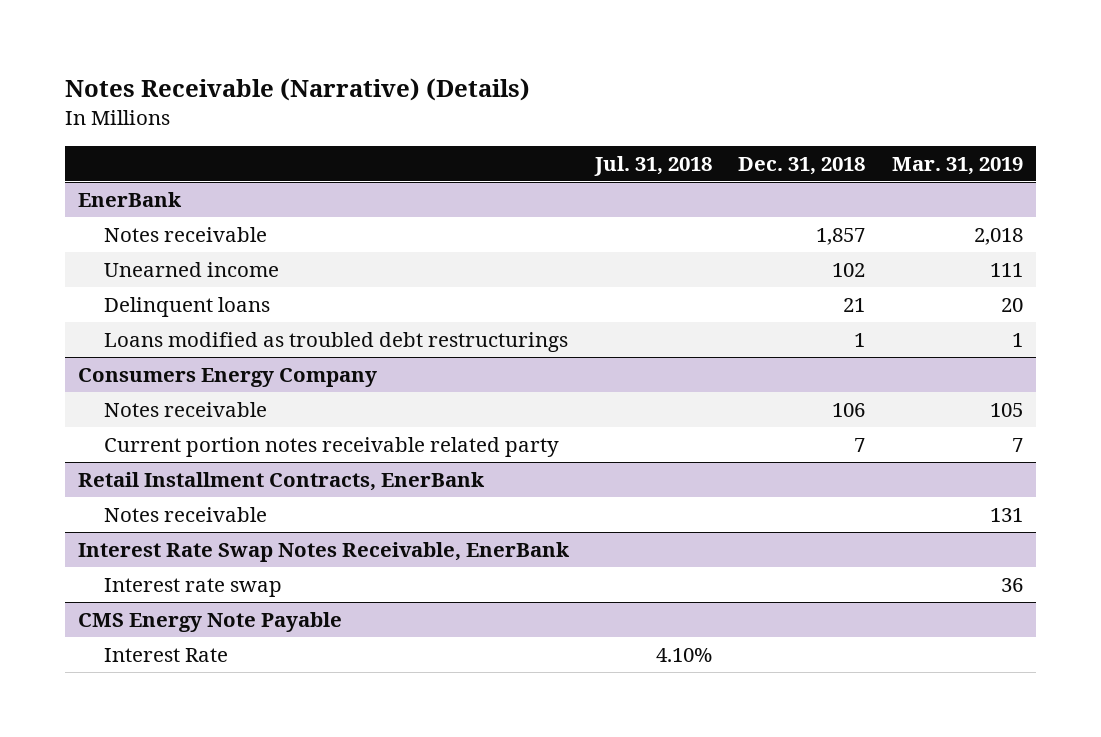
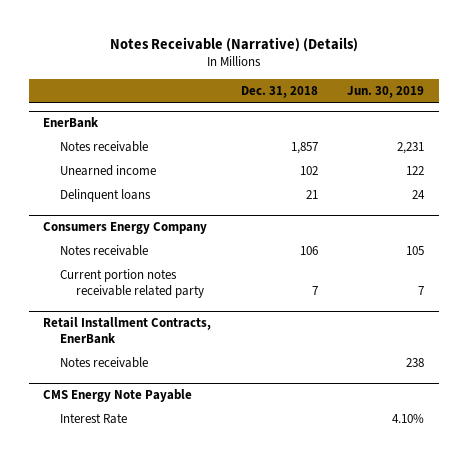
[594,155,713,176] Jul. 31, 2018 -> none
[891,156,1023,175] Mar. 31, 2019 -> none
none -> [347,85,425,98] Jun. 30, 2019
[104,331,569,352] Loans modified as troubled debt restructurings -> none
[78,541,571,562] Interest Rate Swap Notes Receivable, EnerBank -> none
[104,577,283,597] Interest rate swap -> none

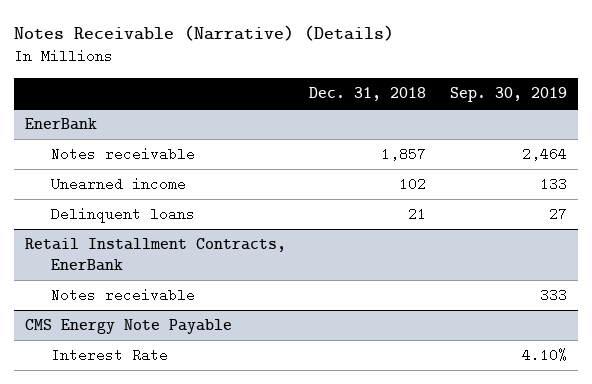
[347,85,425,98] Jun. 30, 2019 -> none
none -> [449,87,567,103] Sep. 30, 2019
[43,222,208,235] Consumers Energy Company -> none
[59,245,148,257] Notes receivable -> none
[59,269,205,299] Current portion notes receivable related party -> none

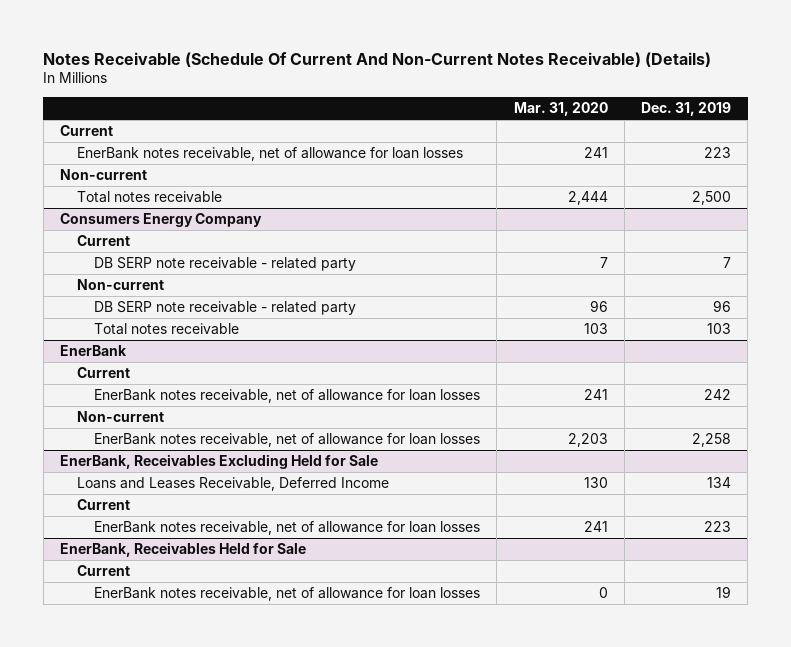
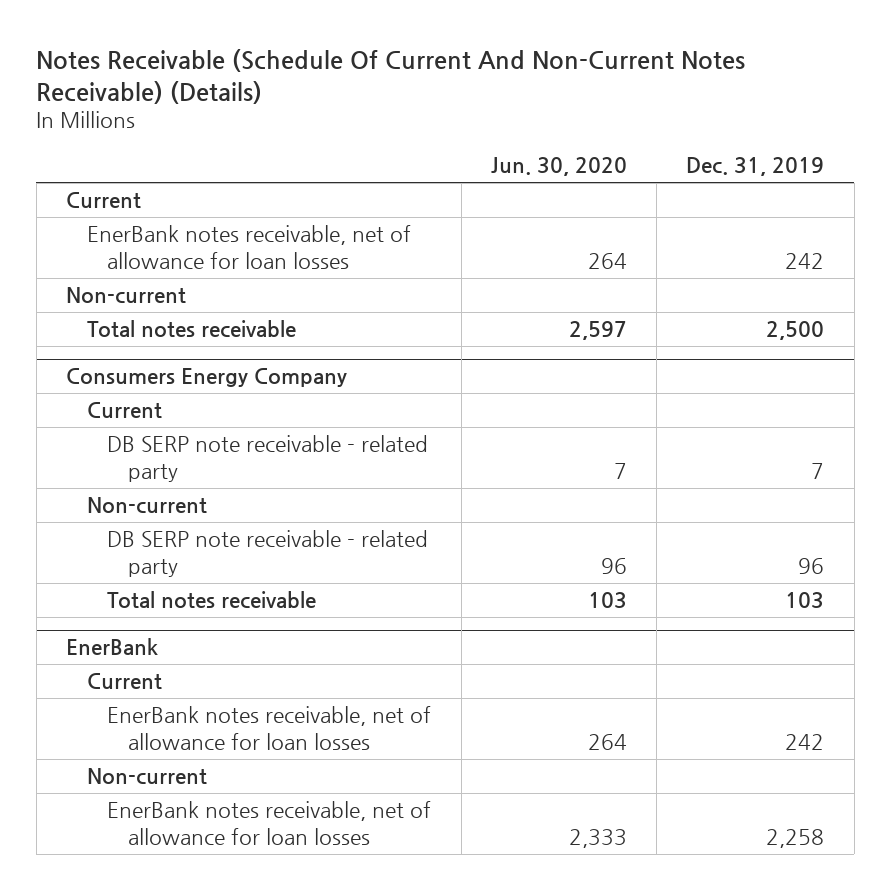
[513,102,608,117] Mar. 31, 2020 -> none
none -> [490,157,627,177] Jun. 30, 2020
[703,147,731,159] 223 -> [785,252,825,269] 242
[59,454,378,470] EnerBank, Receivables Excluding Held for Sale -> none
[77,477,390,492] Loans and Leases Receivable, Deferred Income -> none
[77,499,131,511] Current -> none
[94,521,481,536] EnerBank notes receivable, net of allowance for loan losses -> none
[59,542,306,558] EnerBank, Receivables Held for Sale -> none
[77,565,131,577] Current -> none
[94,587,481,602] EnerBank notes receivable, net of allowance for loan losses -> none

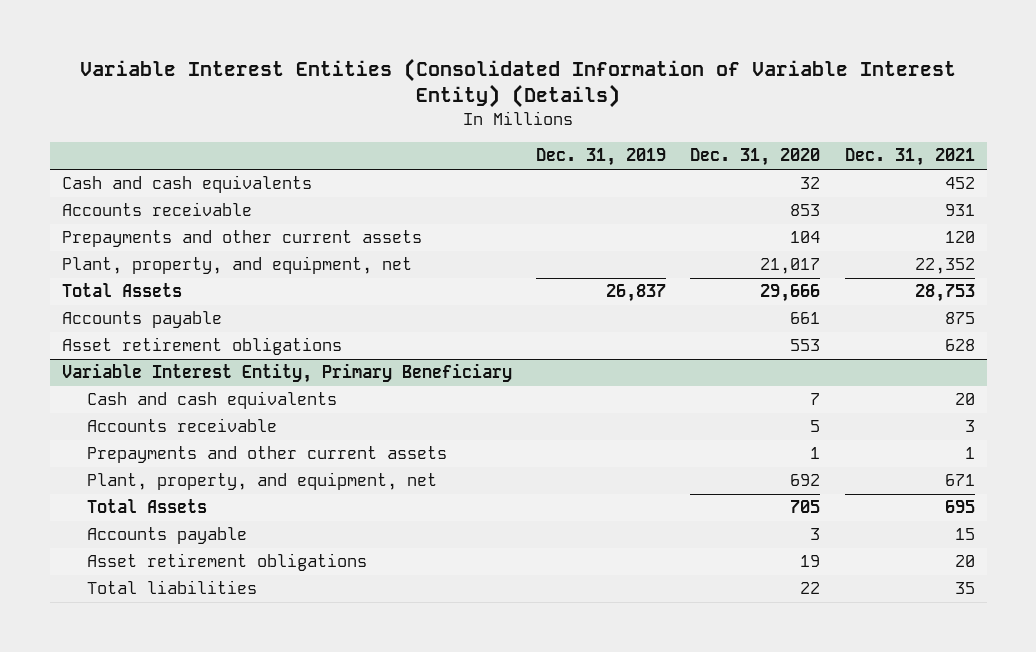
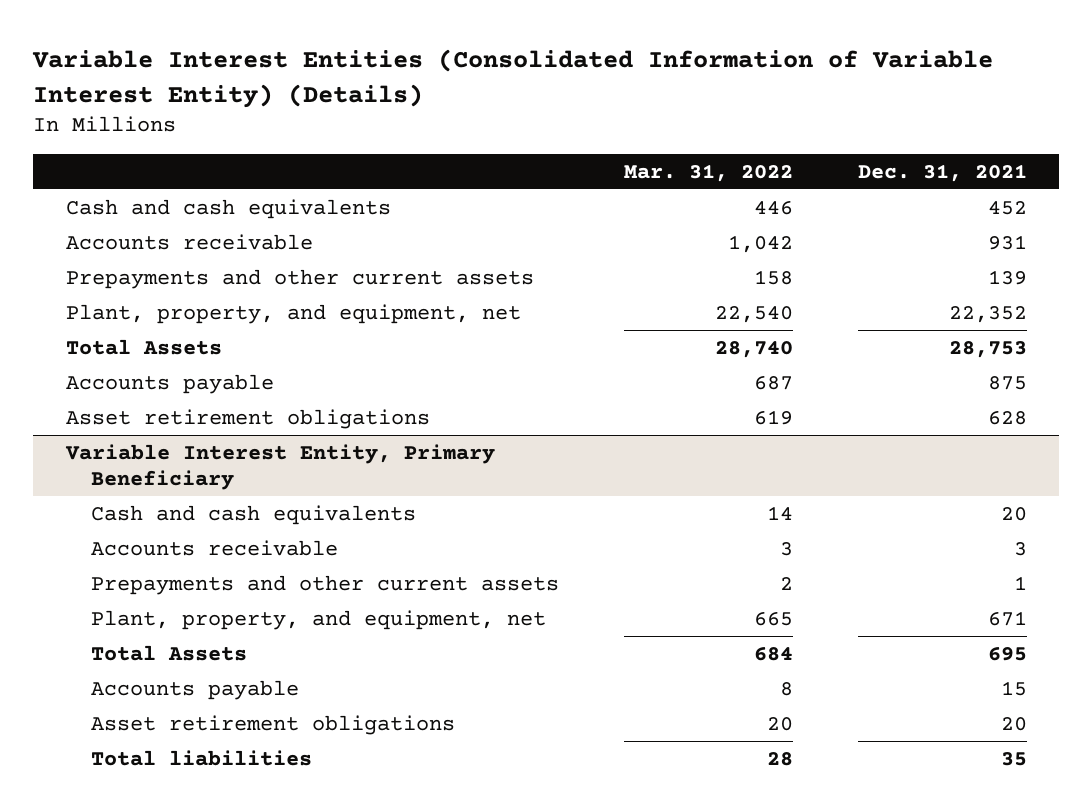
[536,148,667,167] Dec. 31, 2019 -> none
[690,148,821,167] Dec. 31, 2020 -> none
none -> [624,163,794,182] Mar. 31, 2022
[944,231,975,244] 120 -> [987,269,1027,285] 139

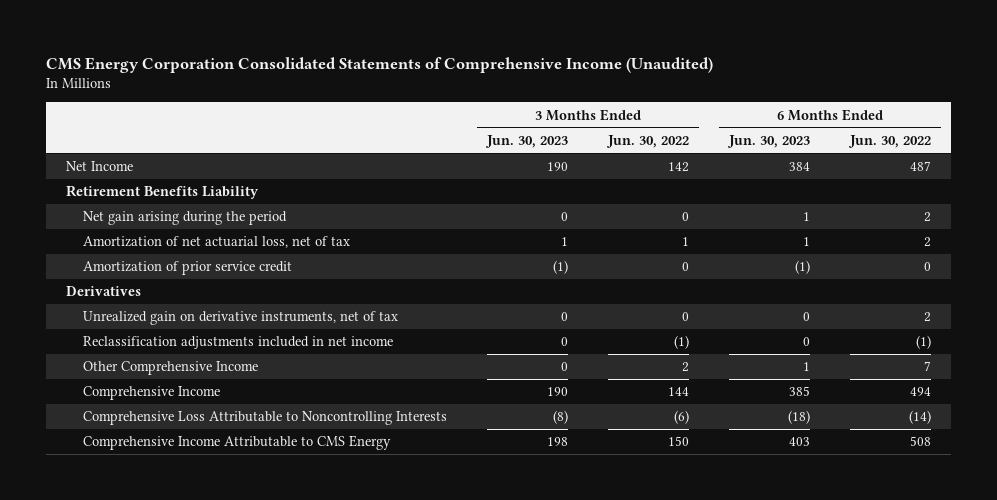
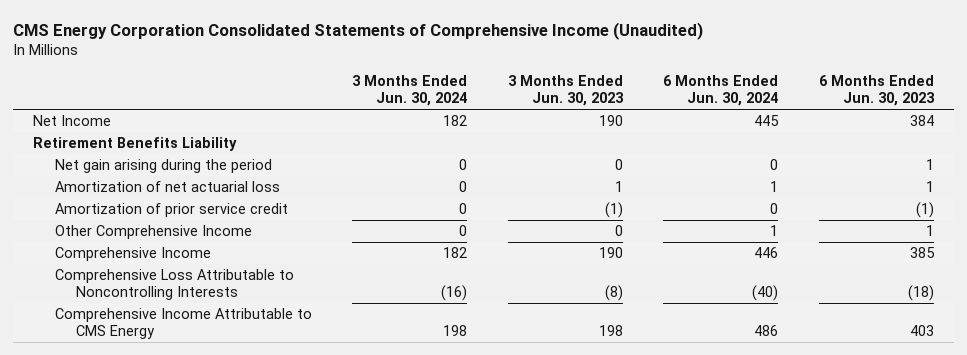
[605,134,689,148] Jun. 30, 2022 -> none
[847,134,931,148] Jun. 30, 2022 -> none
none -> [352,75,468,107] 3 Months Ended Jun. 30, 2024
none -> [663,75,779,107] 6 Months Ended Jun. 30, 2024
[82,236,350,249] Amortization of net actuarial loss, net of tax -> [54,181,280,193] Amortization of net actuarial loss
[66,286,142,297] Derivatives -> none
[82,311,398,326] Unrealized gain on derivative instruments, net of tax -> none
[82,336,393,350] Reclassification adjustments included in net income -> none

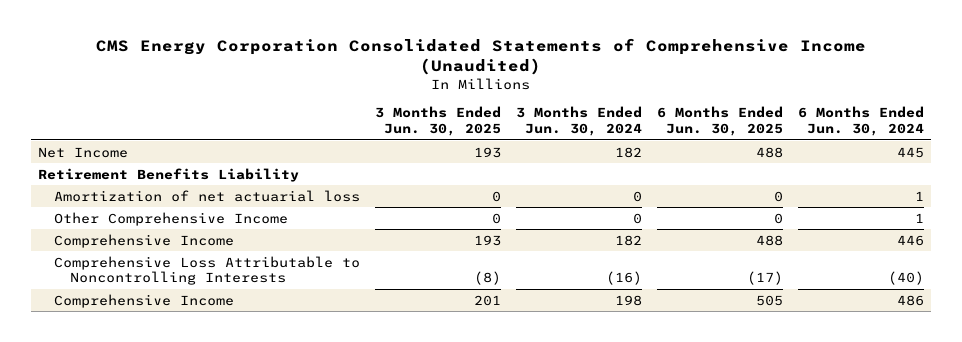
[507,75,624,107] 3 Months Ended Jun. 30, 2023 -> none
[818,75,935,107] 6 Months Ended Jun. 30, 2023 -> none
none -> [375,106,502,137] 3 Months Ended Jun. 30, 2025
none -> [656,106,783,137] 6 Months Ended Jun. 30, 2025
[54,159,272,174] Net gain arising during the period -> none
[54,203,288,218] Amortization of prior service credit -> none
[54,308,312,340] Comprehensive Income Attributable to CMS Energy -> [54,293,235,308] Comprehensive Income

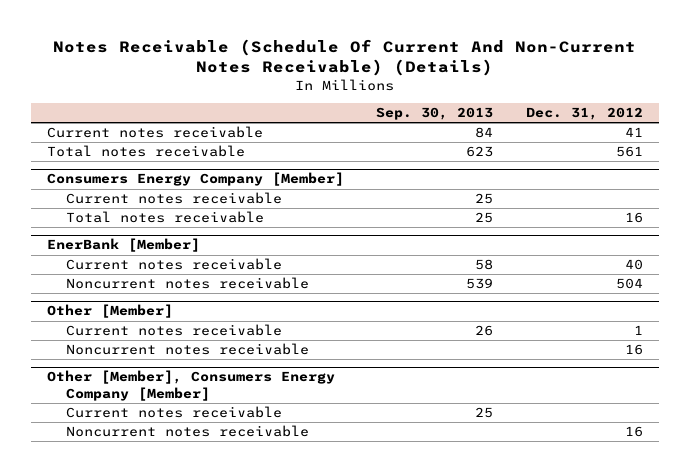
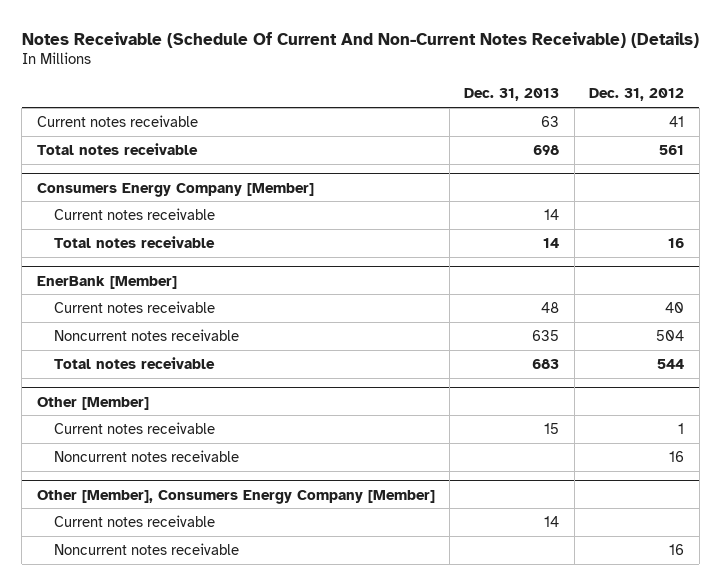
[376,106,494,120] Sep. 30, 2013 -> none
none -> [464,88,560,102] Dec. 31, 2013
none -> [54,356,216,369] Total notes receivable

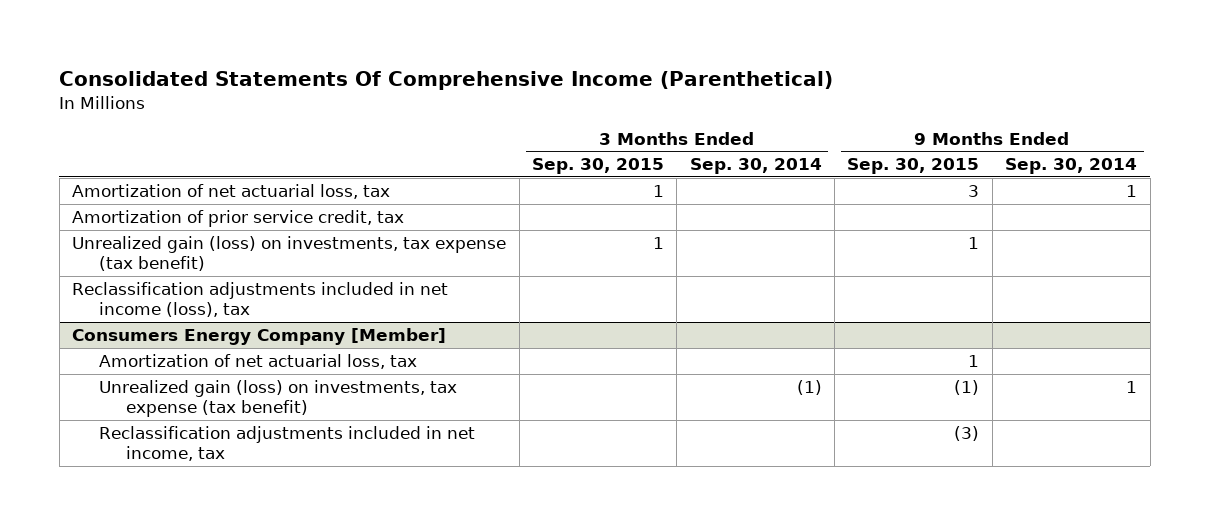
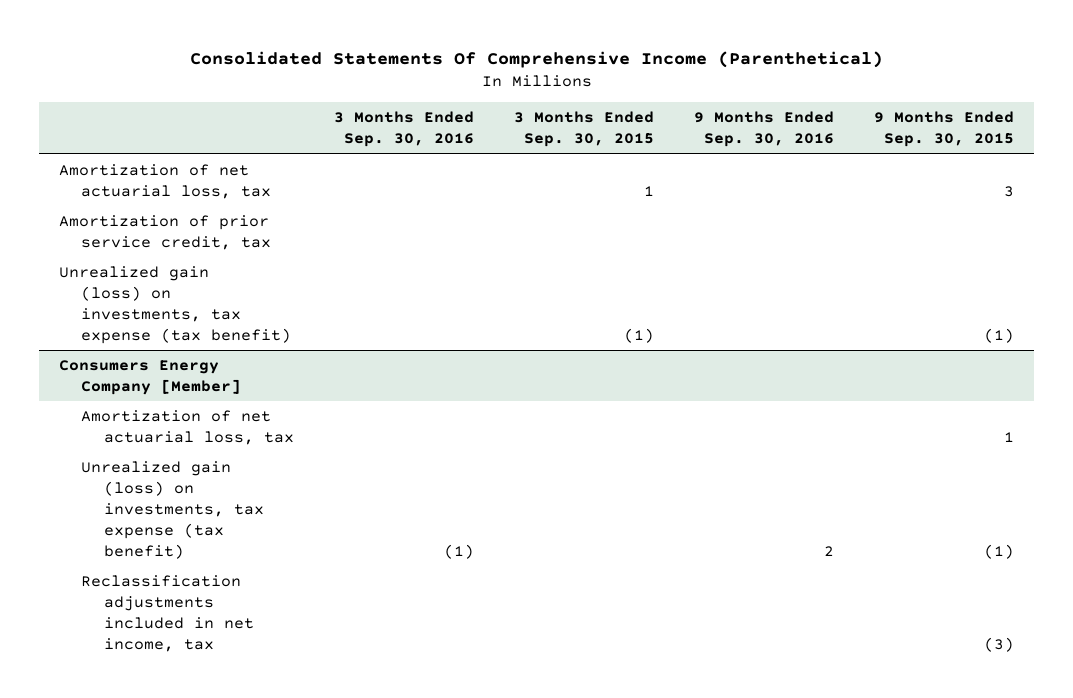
[689,158,822,175] Sep. 30, 2014 -> none
[1005,158,1138,175] Sep. 30, 2014 -> none
none -> [334,111,475,148] 3 Months Ended Sep. 30, 2016
none -> [694,111,835,148] 9 Months Ended Sep. 30, 2016
[72,282,449,318] Reclassification adjustments included in net income (loss), tax -> none
[652,237,664,250] 1 -> [624,327,655,343] (1)
[968,237,980,250] 1 -> [984,327,1015,343] (1)

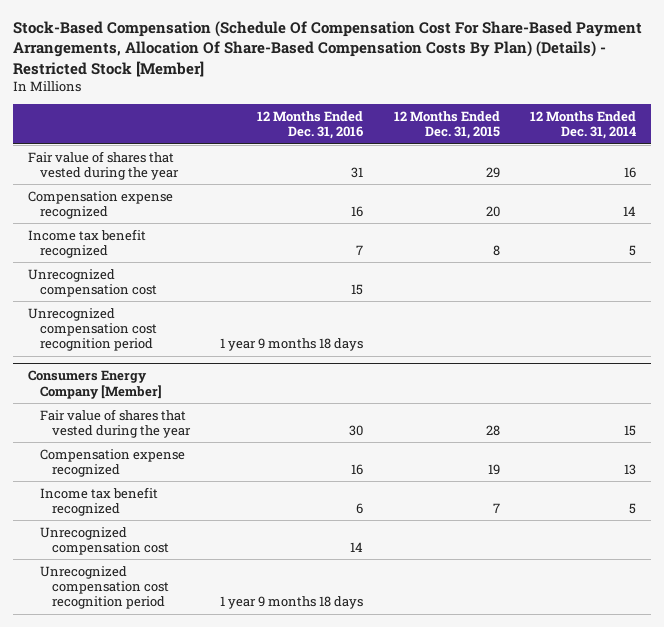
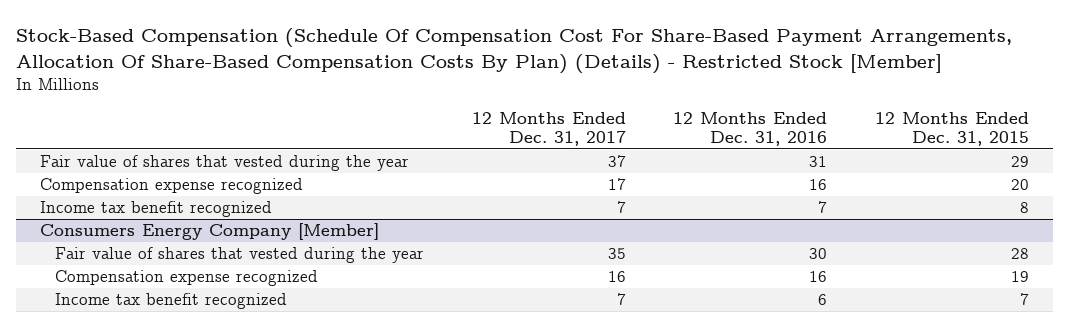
[530,110,637,140] 12 Months Ended Dec. 31, 2014 -> none
none -> [471,111,626,146] 12 Months Ended Dec. 31, 2017
[27,268,157,298] Unrecognized compensation cost -> none
[27,307,157,352] Unrecognized compensation cost recognition period -> none
[39,526,169,556] Unrecognized compensation cost -> none
[39,565,169,610] Unrecognized compensation cost recognition period -> none

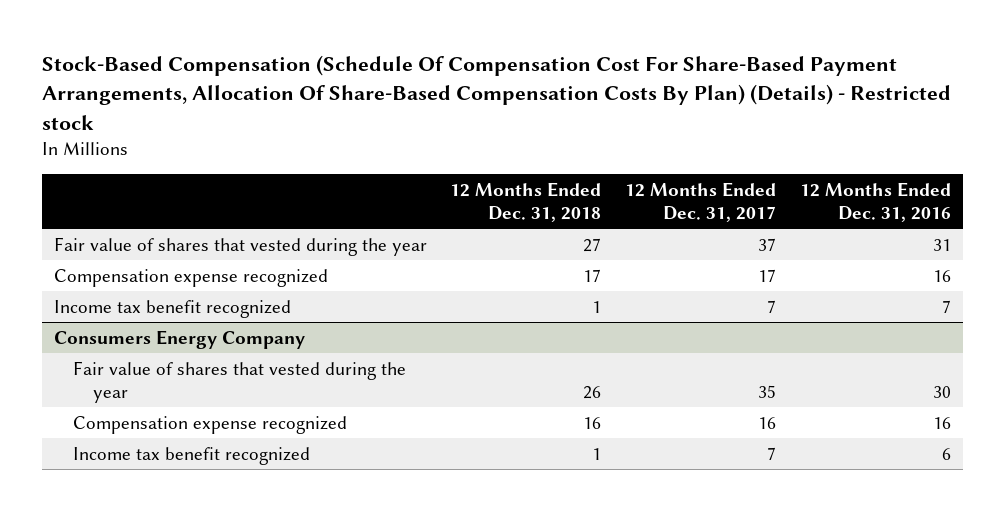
[16,27,1013,74] Stock-Based Compensation (Schedule Of Compensation Cost For Share-Based Payment Arrangements, Allocation Of Share-Based Compensation Costs By Plan) (Details) - Restricted Stock [Member] -> [41,54,951,130] Stock-Based Compensation (Schedule Of Compensation Cost For Share-Based Payment Arrangements, Allocation Of Share-Based Compensation Costs By Plan) (Details) - Restricted stock
[874,111,1029,146] 12 Months Ended Dec. 31, 2015 -> none
none -> [450,181,602,222] 12 Months Ended Dec. 31, 2018
[39,223,379,241] Consumers Energy Company [Member] -> [53,329,305,349] Consumers Energy Company

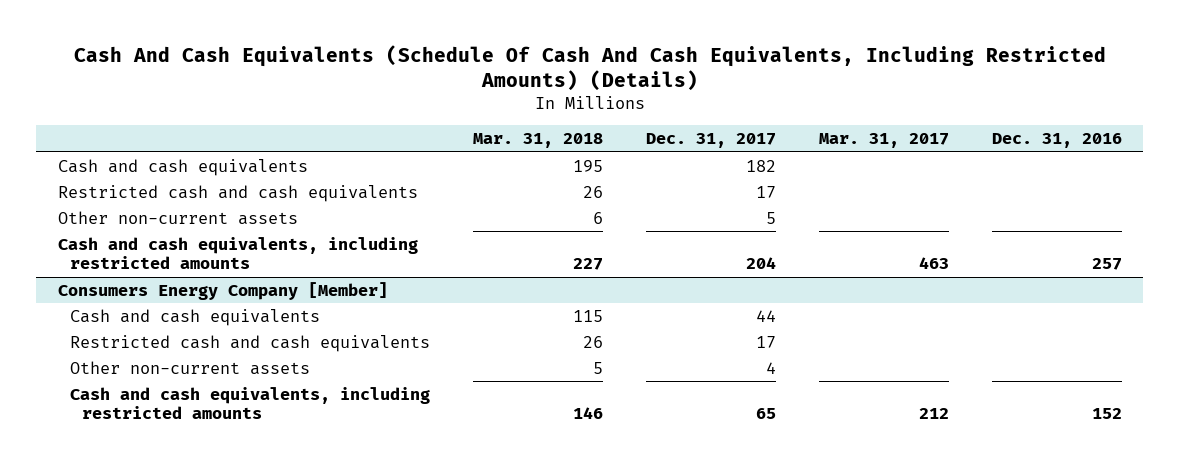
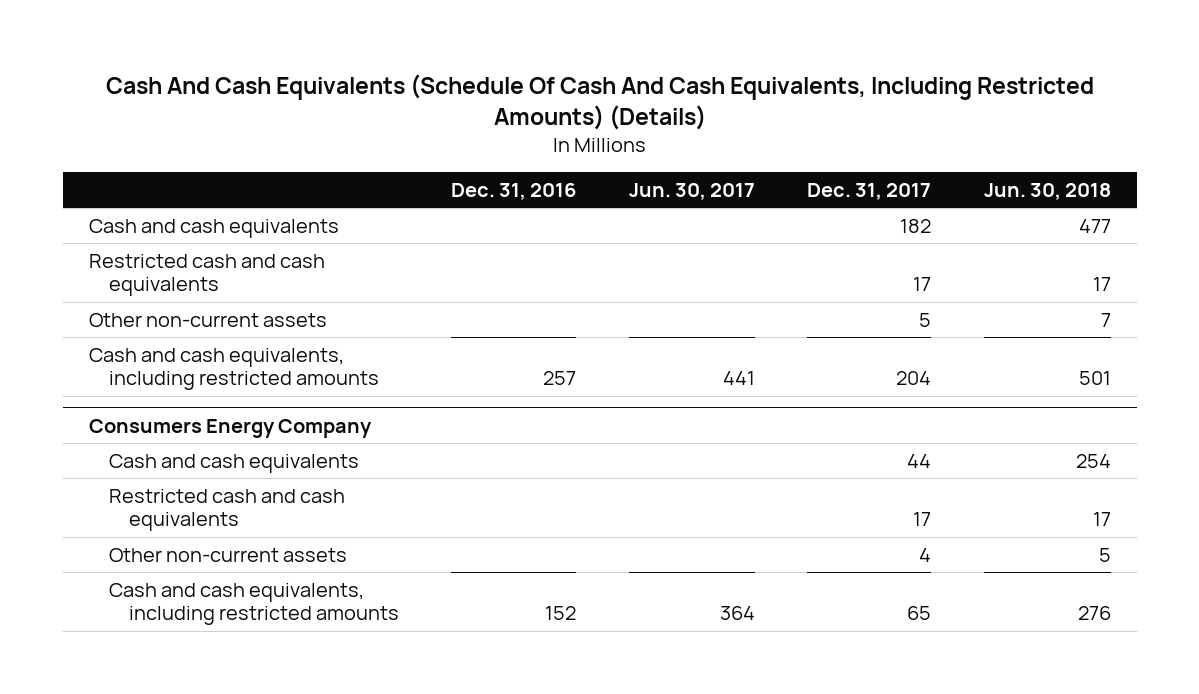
[472,133,603,149] Mar. 31, 2018 -> none
[818,133,949,149] Mar. 31, 2017 -> none
none -> [628,182,755,200] Jun. 30, 2017
none -> [983,182,1111,200] Jun. 30, 2018
[57,281,388,300] Consumers Energy Company [Member] -> [88,418,372,438] Consumers Energy Company

